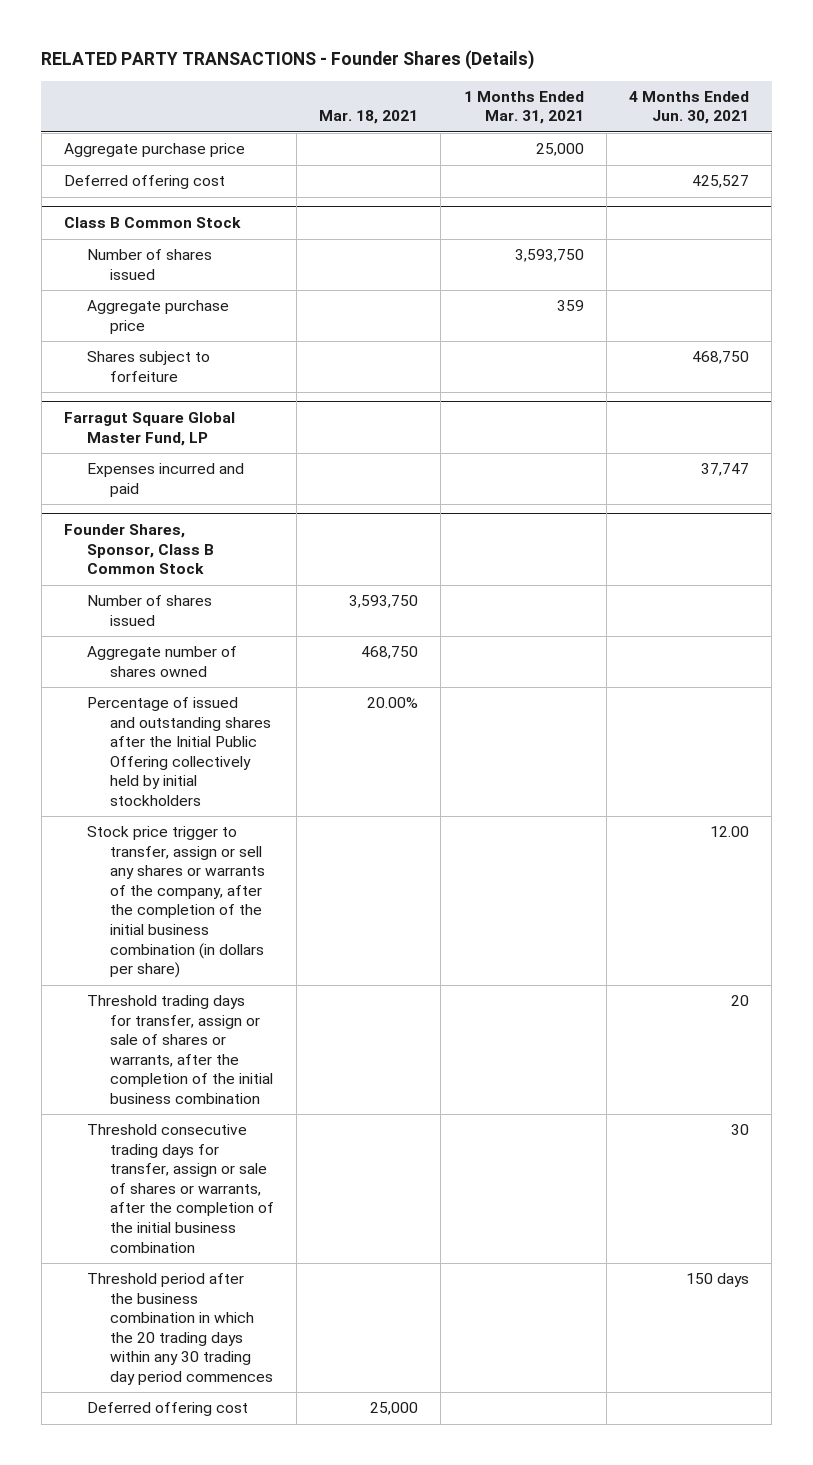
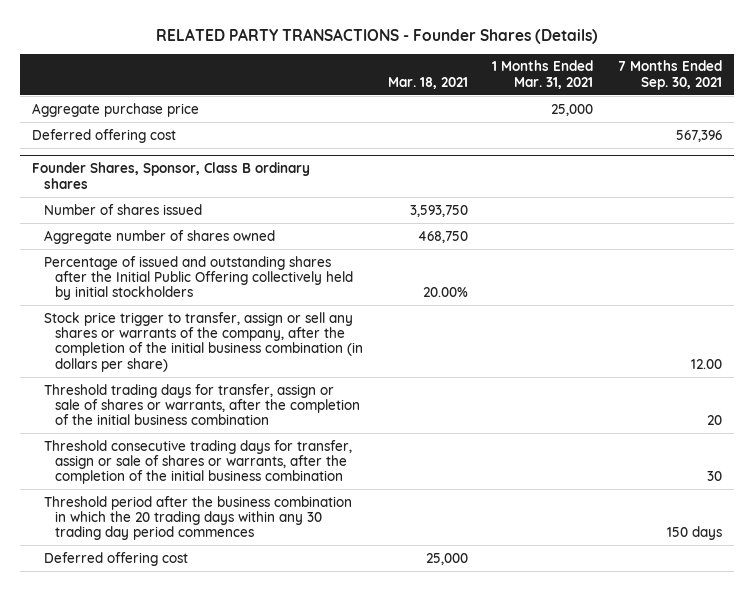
[629,90,750,125] 4 Months Ended Jun. 30, 2021 -> none
none -> [617,60,722,90] 7 Months Ended Sep. 30, 2021
[64,217,242,229] Class B Common Stock -> none
[86,249,212,280] Number of shares issued -> none
[86,300,229,334] Aggregate purchase price -> none
[86,351,210,382] Shares subject to forfeiture -> none
[64,412,236,446] Farragut Square Global Master Fund, LP -> none
[86,463,244,497] Expenses incurred and paid -> none
[64,524,214,575] Founder Shares, Sponsor, Class B Common Stock -> [32,162,311,189] Founder Shares, Sponsor, Class B ordinary shares

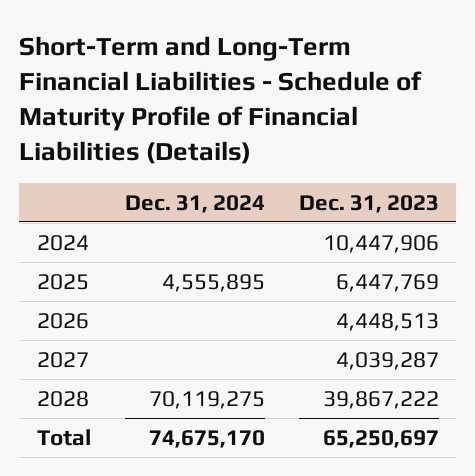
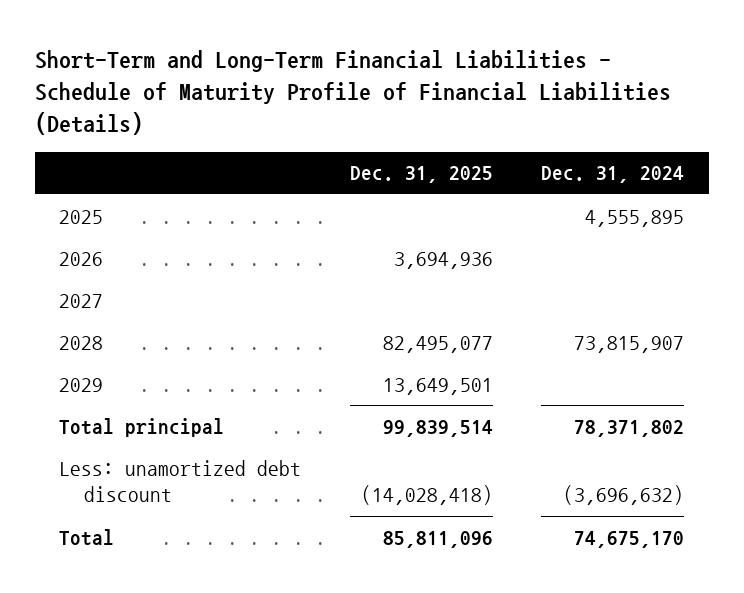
[298,194,439,213] Dec. 31, 2023 -> none
none -> [349,166,493,184] Dec. 31, 2025
[36,234,89,251] 2024 -> none
[148,390,265,409] 70,119,275 -> [574,335,685,353] 73,815,907
none -> [59,377,104,392] 2029
none -> [59,417,225,437] Total principal
none -> [59,459,302,503] Less: unamortized debt discount

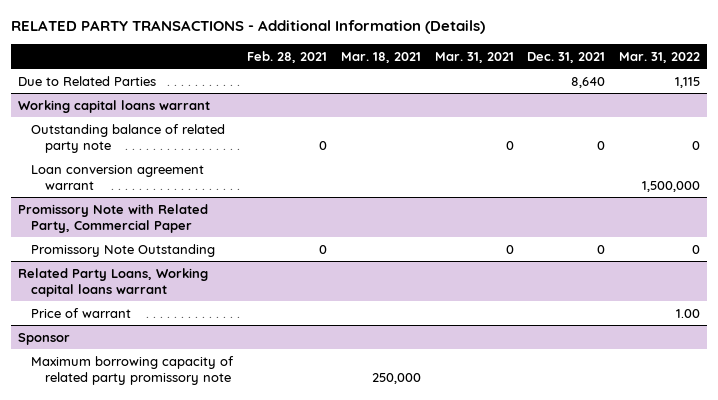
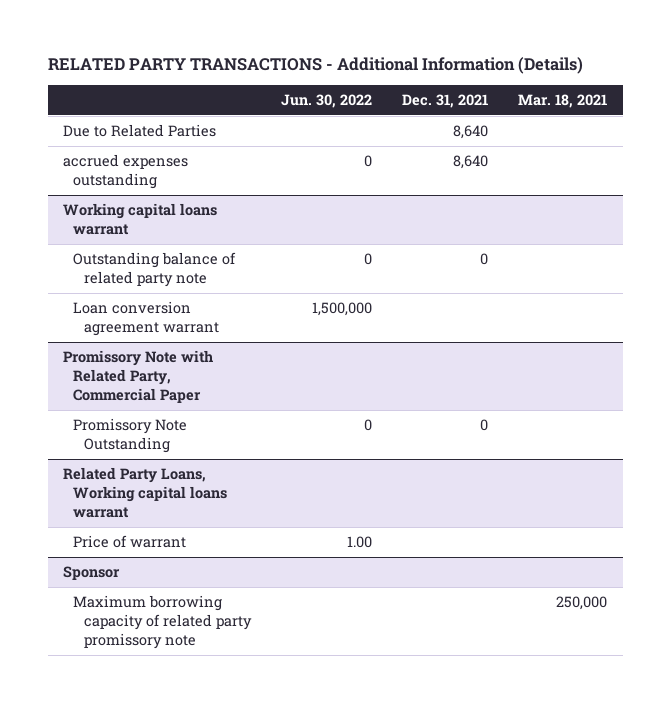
[247,50,328,63] Feb. 28, 2021 -> none
[434,51,514,63] Mar. 31, 2021 -> none
[619,51,701,63] Mar. 31, 2022 -> none
none -> [280,93,372,108] Jun. 30, 2022
none -> [62,154,188,190] accrued expenses outstanding

